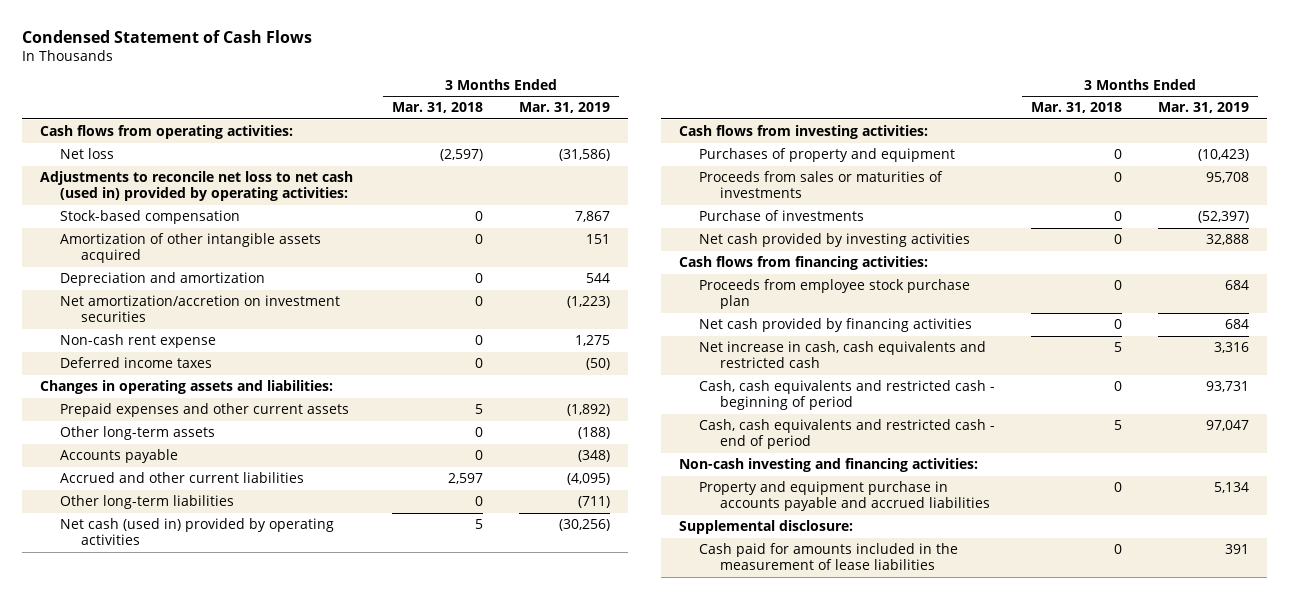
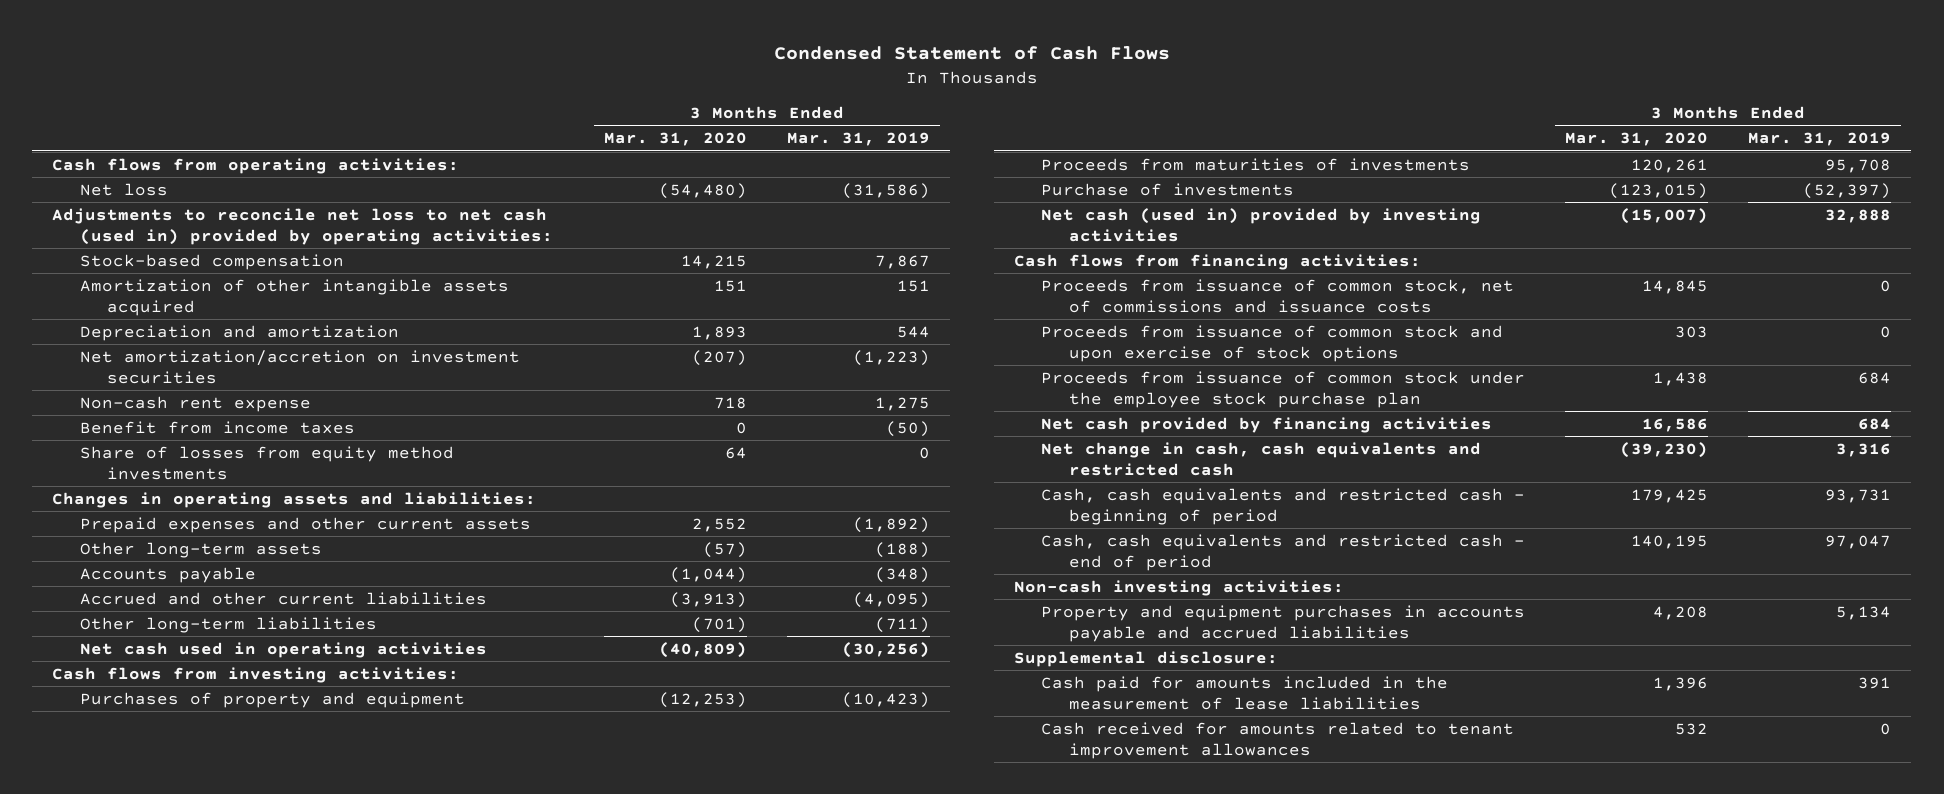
[392,102,484,114] Mar. 31, 2018 -> none
none -> [603,132,747,147] Mar. 31, 2020
[60,356,213,368] Deferred income taxes -> [79,420,355,434] Benefit from income taxes
none -> [79,445,454,480] Share of losses from equity method investments
[60,517,335,546] Net cash (used in) provided by operating activities -> [79,641,487,658] Net cash used in operating activities
[699,170,944,199] Proceeds from sales or maturities of investments -> [1041,157,1471,171] Proceeds from maturities of investments
[699,232,971,247] Net cash provided by investing activities -> [1041,207,1482,242] Net cash (used in) provided by investing activities
none -> [1041,278,1515,313] Proceeds from issuance of common stock, net of commissions and issuance costs
none -> [1041,324,1504,362] Proceeds from issuance of common stock and upon exercise of stock options
[699,278,971,310] Proceeds from employee stock purchase plan -> [1041,370,1526,408] Proceeds from issuance of common stock under the employee stock purchase plan
[699,340,987,369] Net increase in cash, cash equivalents and restricted cash -> [1041,441,1482,476] Net change in cash, cash equivalents and restricted cash
[678,457,978,472] Non-cash investing and financing activities: -> [1013,579,1344,596] Non-cash investing activities:
[699,480,990,512] Property and equipment purchase in accounts payable and accrued liabilities -> [1041,604,1526,642] Property and equipment purchases in accounts payable and accrued liabilities
none -> [1041,721,1515,759] Cash received for amounts related to tenant improvement allowances

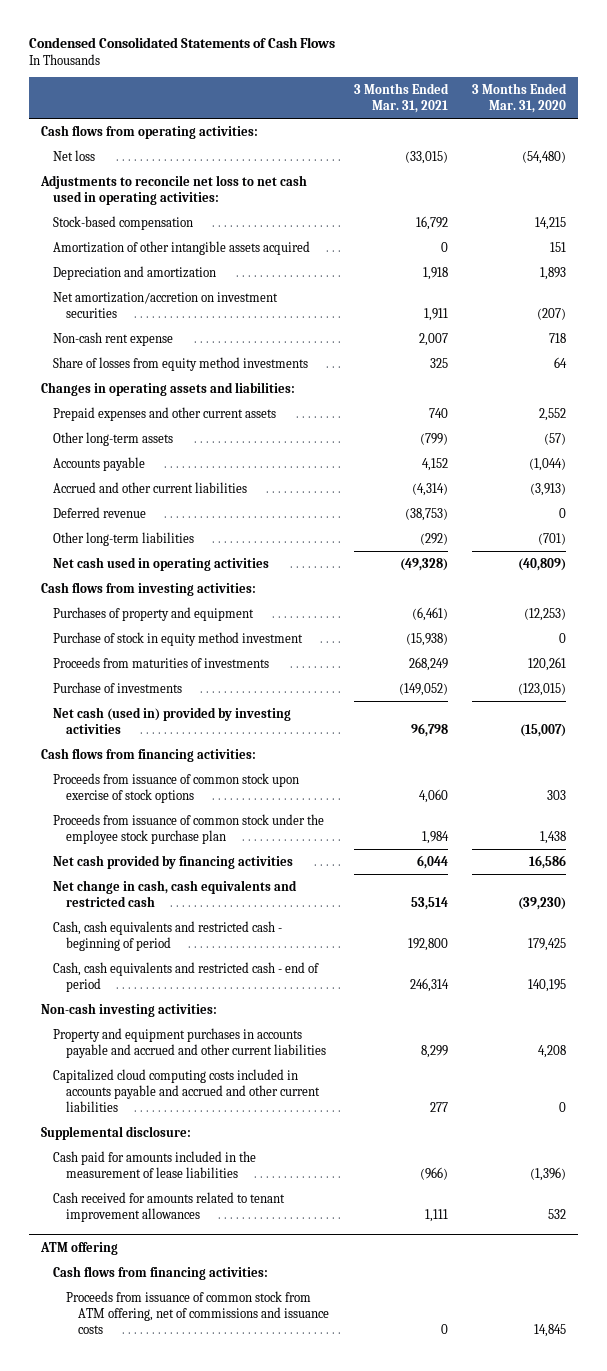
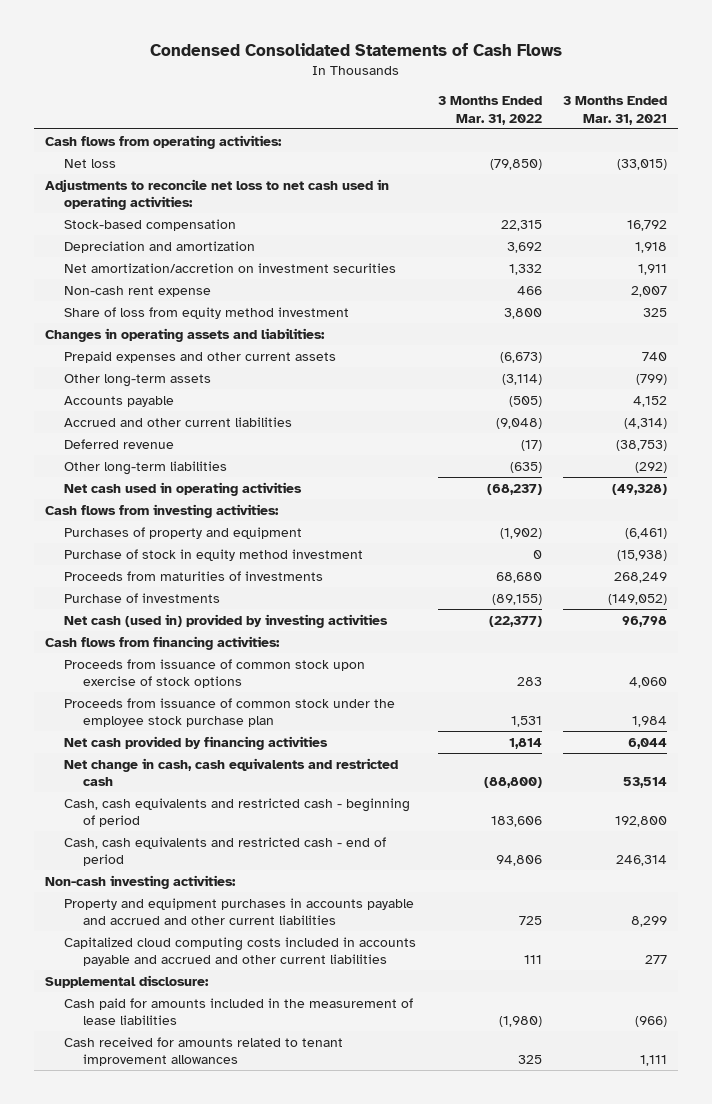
[471,82,567,113] 3 Months Ended Mar. 31, 2020 -> none
none -> [437,96,542,125] 3 Months Ended Mar. 31, 2022
[53,240,311,255] Amortization of other intangible assets acquired -> none
[53,356,309,371] Share of losses from equity method investments -> [63,306,349,319] Share of loss from equity method investment
[40,1241,119,1255] ATM offering -> none
[53,1265,269,1280] Cash flows from financing activities: -> none
[65,1290,330,1334] Proceeds from issuance of common stock from ATM offering, net of commissions and issuance costs -> none

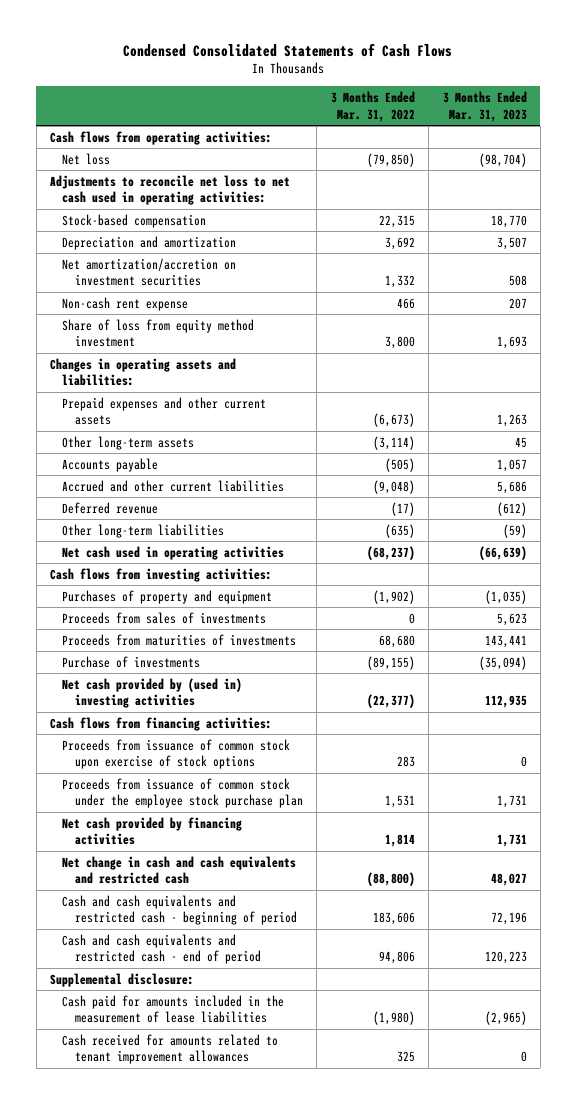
[563,96,668,125] 3 Months Ended Mar. 31, 2021 -> none
none -> [442,90,527,122] 3 Months Ended Mar. 31, 2023
[63,548,363,561] Purchase of stock in equity method investment -> none
none -> [62,611,267,624] Proceeds from sales of investments
[63,613,388,628] Net cash (used in) provided by investing activities -> [62,677,243,709] Net cash provided by (used in) investing activities
[44,874,236,889] Non-cash investing activities: -> none
[63,897,414,926] Property and equipment purchases in accounts payable and accrued and other current liabilities -> none
[63,936,416,967] Capitalized cloud computing costs included in accounts payable and accrued and other current liabilities -> none
[63,757,398,787] Net change in cash, cash equivalents and restricted cash -> [62,855,297,885] Net change in cash and cash equivalents and restricted cash
[63,797,410,828] Cash, cash equivalents and restricted cash - beginning of period -> [62,894,297,926] Cash and cash equivalents and restricted cash - beginning of period
[63,836,386,867] Cash, cash equivalents and restricted cash - end of period -> [62,933,261,965] Cash and cash equivalents and restricted cash - end of period

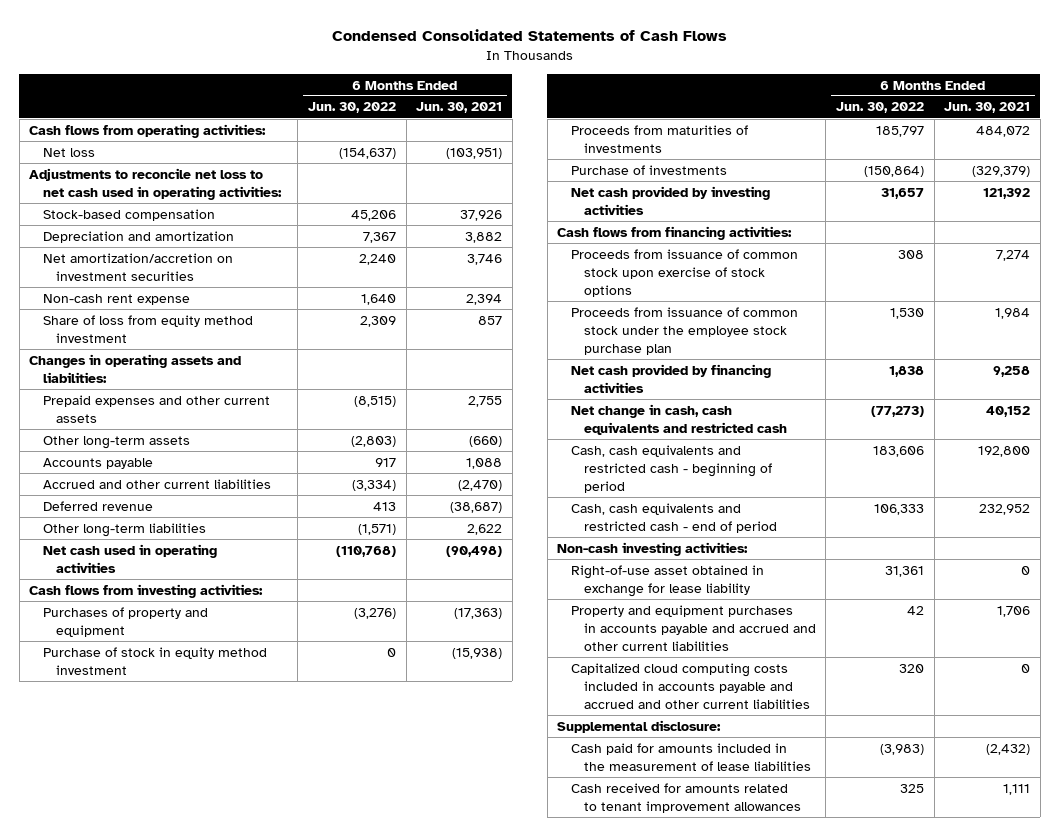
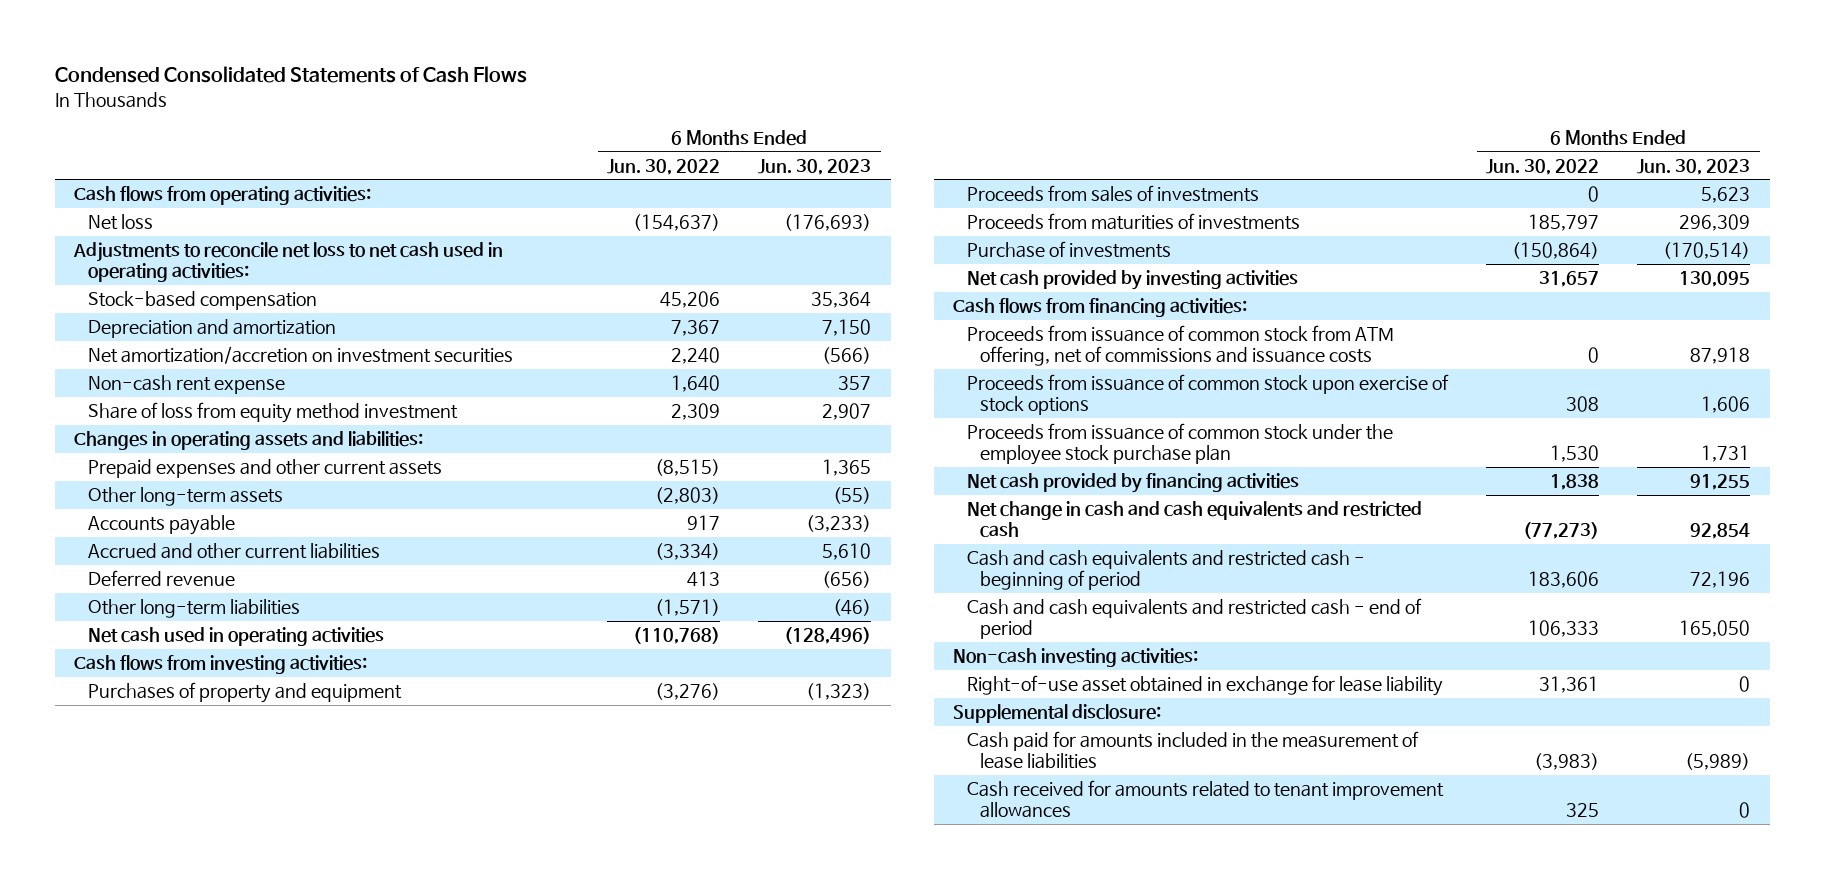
[416,102,503,114] Jun. 30, 2021 -> none
none -> [758,158,872,175] Jun. 30, 2023
[42,646,267,675] Purchase of stock in equity method investment -> none
none -> [966,185,1259,203] Proceeds from sales of investments
none -> [966,325,1394,367] Proceeds from issuance of common stock from ATM offering, net of commissions and issuance costs
[570,403,787,435] Net change in cash, cash equivalents and restricted cash -> [966,501,1422,539] Net change in cash and cash equivalents and restricted cash
[570,444,772,493] Cash, cash equivalents and restricted cash - beginning of period -> [966,550,1365,591] Cash and cash equivalents and restricted cash - beginning of period
[570,502,777,533] Cash, cash equivalents and restricted cash - end of period -> [966,598,1422,640] Cash and cash equivalents and restricted cash - end of period
[570,604,816,651] Property and equipment purchases in accounts payable and accrued and other current liabilities -> none
[570,662,810,709] Capitalized cloud computing costs included in accounts payable and accrued and other current liabilities -> none

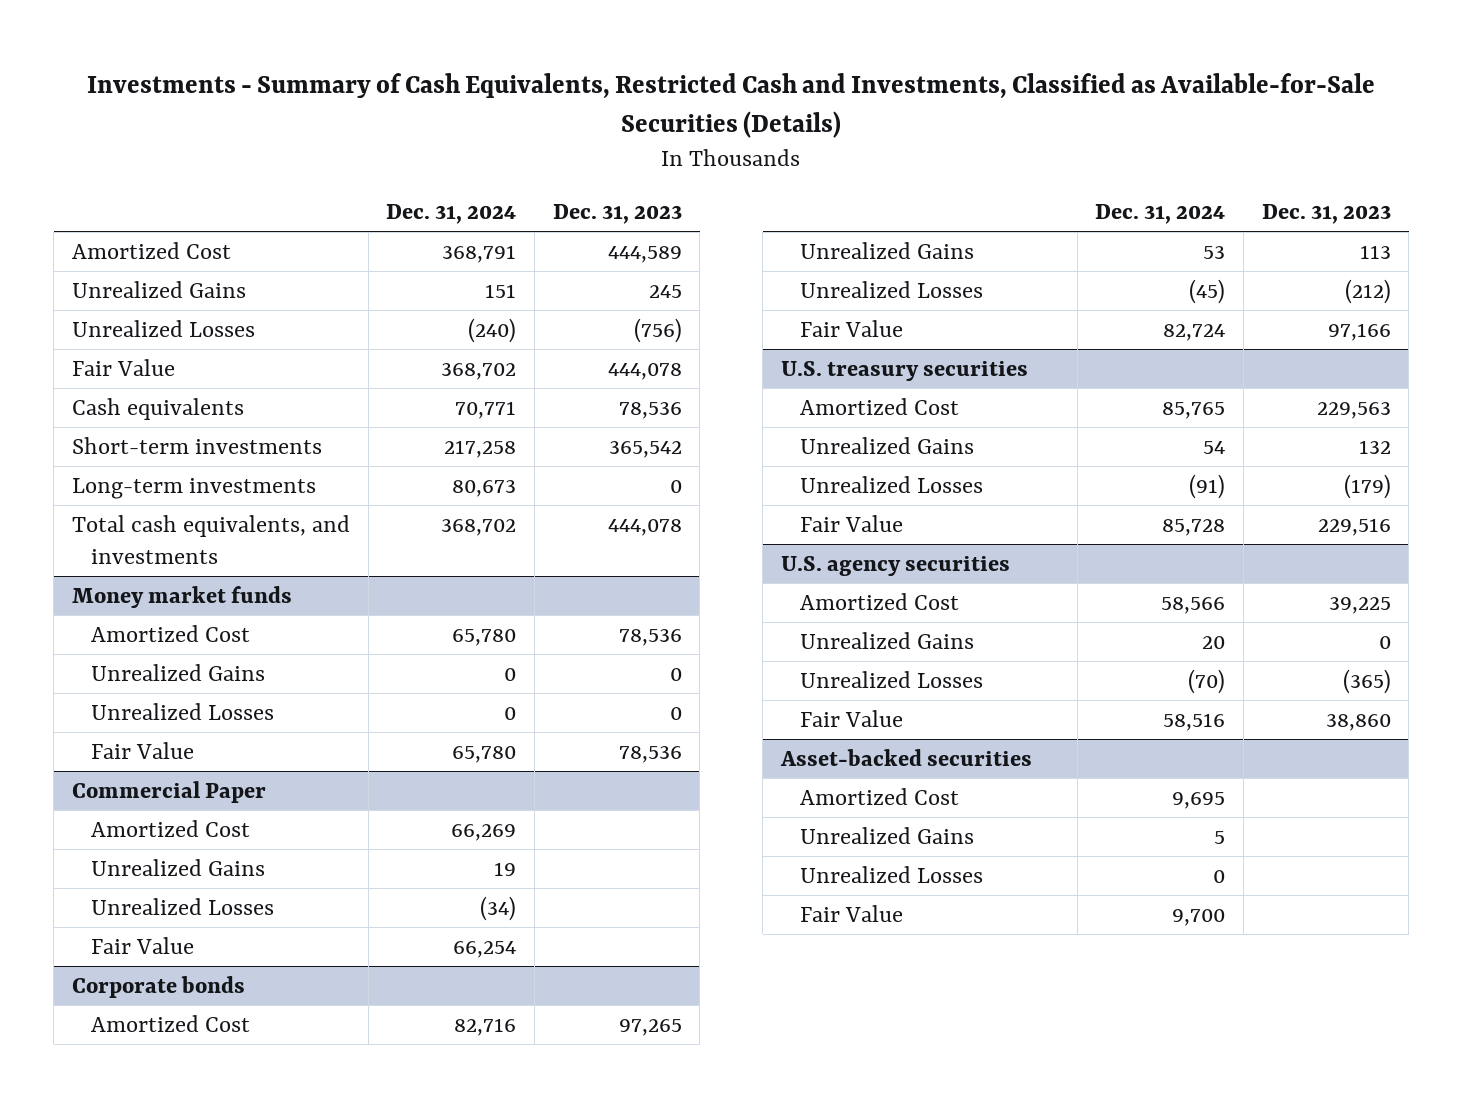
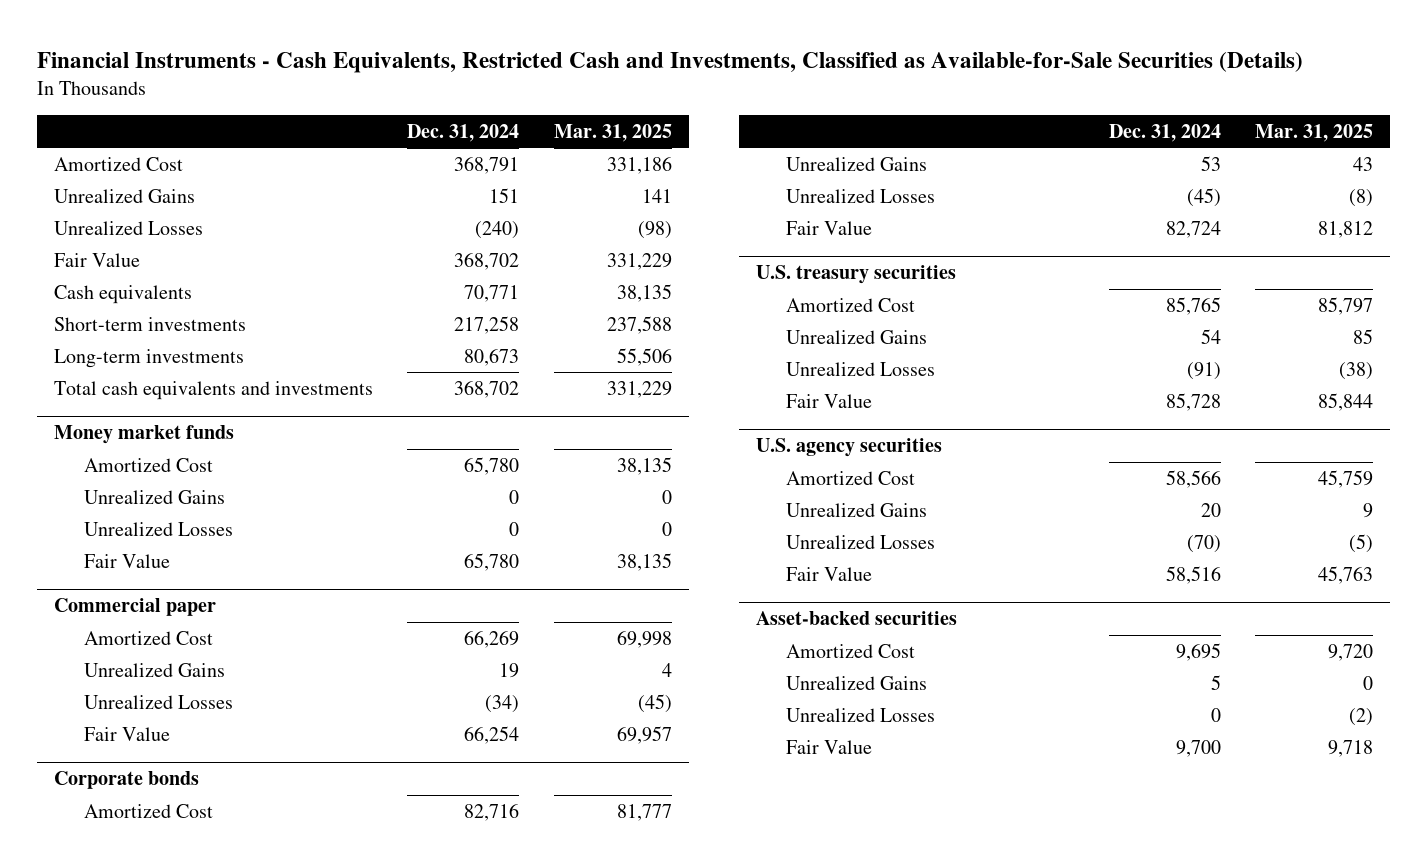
[87,72,1376,139] Investments - Summary of Cash Equivalents, Restricted Cash and Investments, Classified as Available-for-Sale Securities (Details) -> [37,52,1304,74] Financial Instruments - Cash Equivalents, Restricted Cash and Investments, Classified as Available-for-Sale Securities (Details)
[552,203,682,224] Dec. 31, 2023 -> none
none -> [553,123,672,142] Mar. 31, 2025
[71,514,350,564] Total cash equivalents, and investments -> [54,380,374,400] Total cash equivalents and investments
[71,780,266,803] Commercial Paper -> [54,598,217,617] Commercial paper

